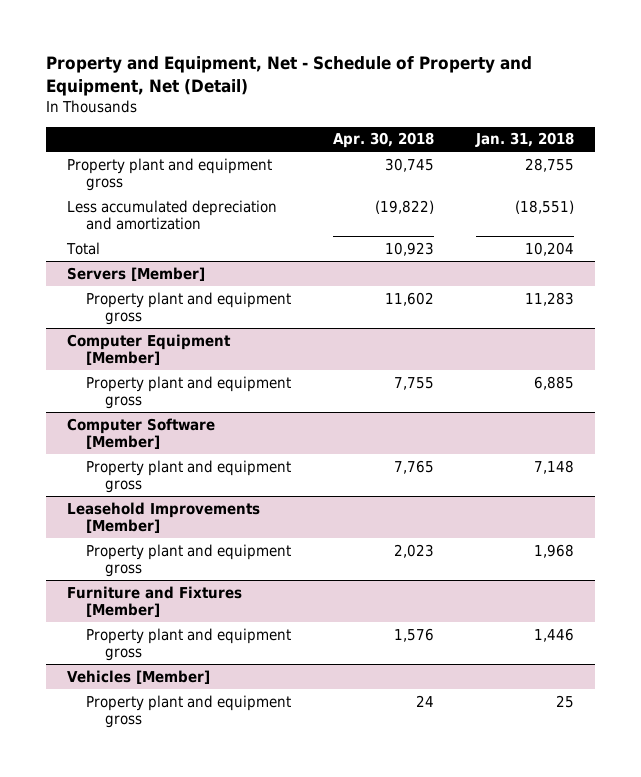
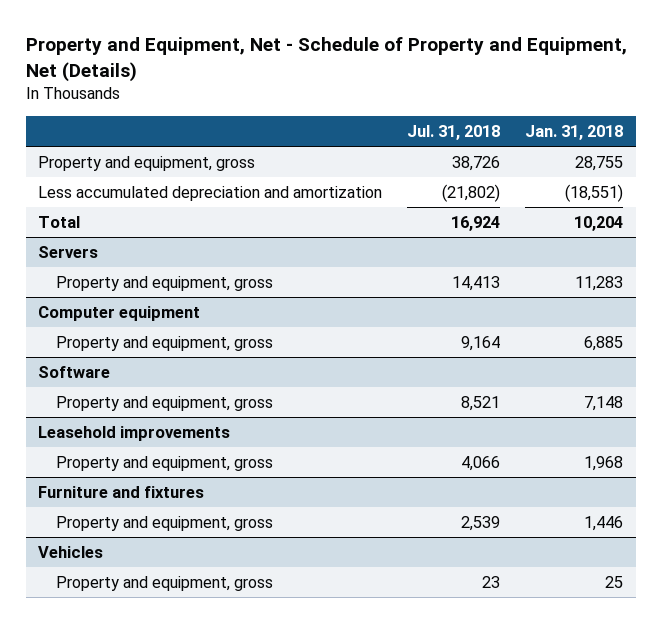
[46,55,533,96] Property and Equipment, Net - Schedule of Property and Equipment, Net (Detail) -> [25,37,627,82] Property and Equipment, Net - Schedule of Property and Equipment, Net (Details)
[333,132,435,149] Apr. 30, 2018 -> none
none -> [407,124,501,140] Jul. 31, 2018
[67,157,273,192] Property plant and equipment gross -> [38,155,256,171] Property and equipment, gross
[67,266,206,281] Servers [Member] -> [38,245,99,258] Servers
[86,291,292,326] Property plant and equipment gross -> [56,275,274,291] Property and equipment, gross
[67,333,232,366] Computer Equipment [Member] -> [38,305,201,321] Computer equipment
[86,375,292,410] Property plant and equipment gross -> [56,335,274,351] Property and equipment, gross
[67,417,216,450] Computer Software [Member] -> [38,365,111,378] Software
[86,459,292,494] Property plant and equipment gross -> [56,395,274,411] Property and equipment, gross
[67,501,261,534] Leasehold Improvements [Member] -> [38,425,231,441] Leasehold improvements
[86,543,292,578] Property plant and equipment gross -> [56,455,274,471] Property and equipment, gross
[67,585,243,618] Furniture and Fixtures [Member] -> [38,485,205,498] Furniture and fixtures
[86,627,292,662] Property plant and equipment gross -> [56,515,274,531] Property and equipment, gross
[67,669,211,684] Vehicles [Member] -> [38,545,104,558] Vehicles
[86,694,292,729] Property plant and equipment gross -> [56,575,274,591] Property and equipment, gross

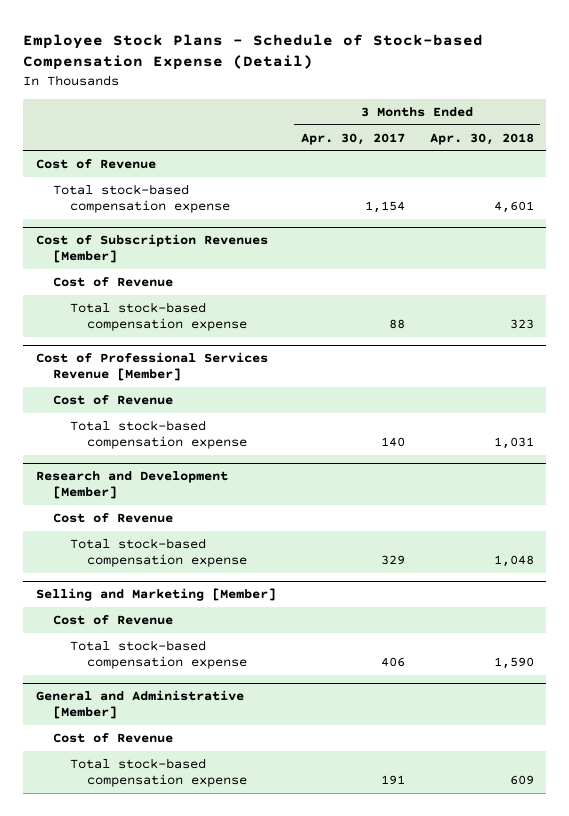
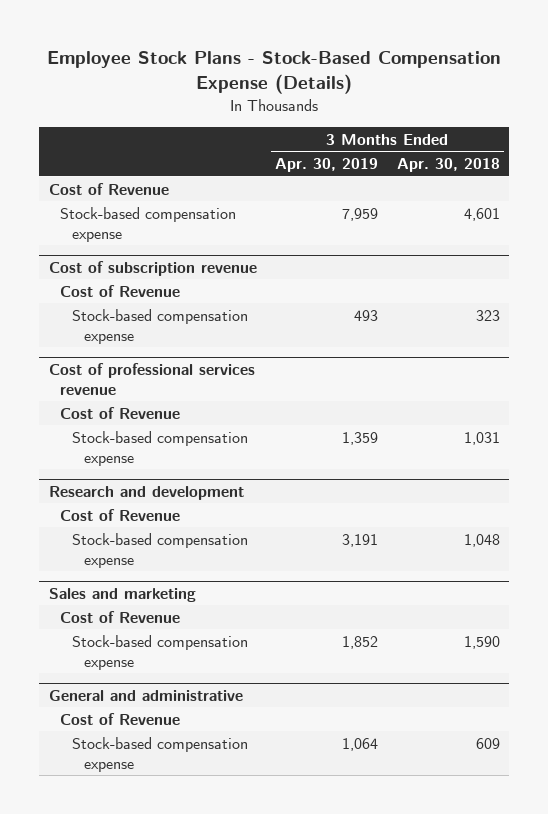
[23,33,484,71] Employee Stock Plans - Schedule of Stock-based Compensation Expense (Detail) -> [47,51,502,95] Employee Stock Plans - Stock-Based Compensation Expense (Details)
[300,132,405,145] Apr. 30, 2017 -> none
none -> [275,158,379,173] Apr. 30, 2019
[52,183,230,214] Total stock-based compensation expense -> [60,206,237,242] Stock-based compensation expense
[35,234,268,264] Cost of Subscription Revenues [Member] -> [48,260,257,276] Cost of subscription revenue
[69,301,247,332] Total stock-based compensation expense -> [71,308,248,344] Stock-based compensation expense
[35,352,268,382] Cost of Professional Services Revenue [Member] -> [48,362,255,395] Cost of professional services revenue
[69,419,247,450] Total stock-based compensation expense -> [71,430,248,466] Stock-based compensation expense
[35,471,228,500] Research and Development [Member] -> [48,485,244,500] Research and development
[69,537,247,568] Total stock-based compensation expense -> [71,532,248,568] Stock-based compensation expense
[35,588,276,602] Selling and Marketing [Member] -> [48,587,196,602] Sales and marketing
[69,639,247,670] Total stock-based compensation expense -> [71,634,248,670] Stock-based compensation expense
[35,690,244,720] General and Administrative [Member] -> [48,689,243,701] General and administrative
[69,757,247,788] Total stock-based compensation expense -> [71,736,248,772] Stock-based compensation expense

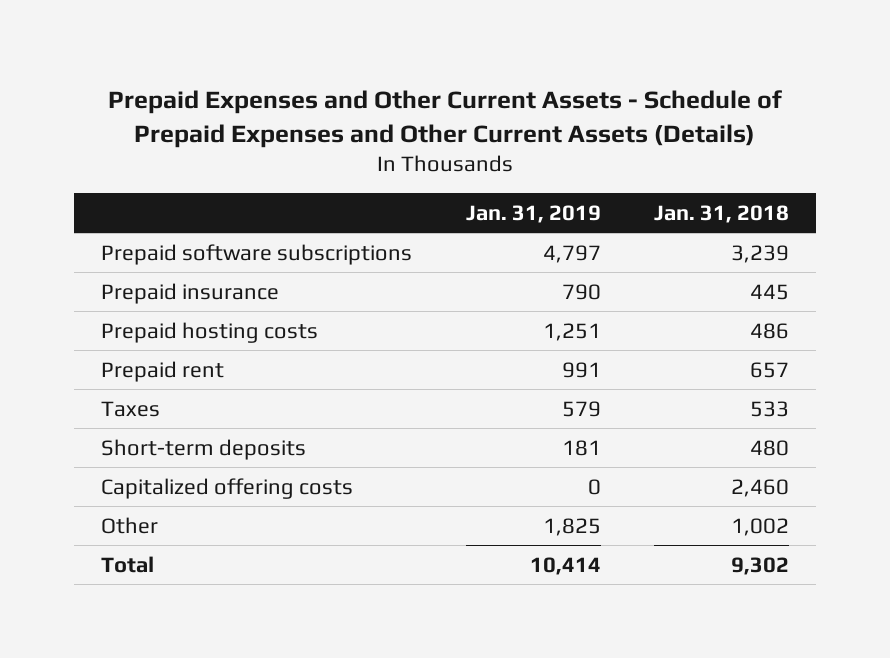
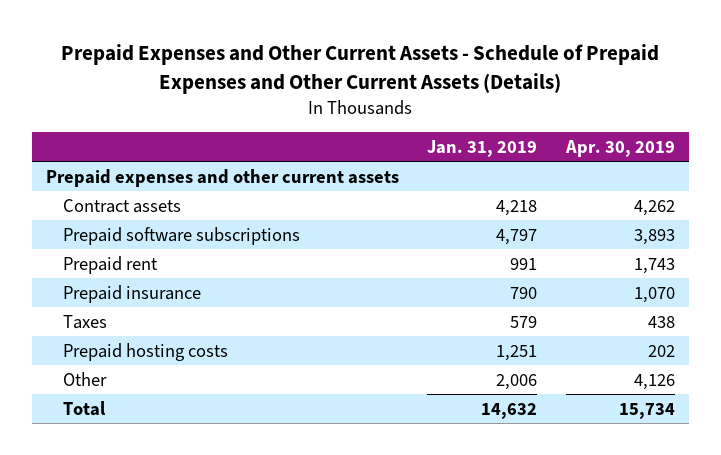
[654,204,790,223] Jan. 31, 2018 -> none
none -> [564,139,675,157] Apr. 30, 2019
none -> [45,168,399,187] Prepaid expenses and other current assets
none -> [63,198,182,213] Contract assets
[101,282,280,304] Prepaid insurance -> [63,284,202,303] Prepaid insurance
[101,438,307,460] Short-term deposits -> none
[101,477,354,499] Capitalized offering costs -> none
[101,321,319,343] Prepaid hosting costs -> [63,342,229,361] Prepaid hosting costs
[542,517,601,536] 1,825 -> [496,373,538,390] 2,006
[529,556,601,575] 10,414 -> [481,402,538,419] 14,632

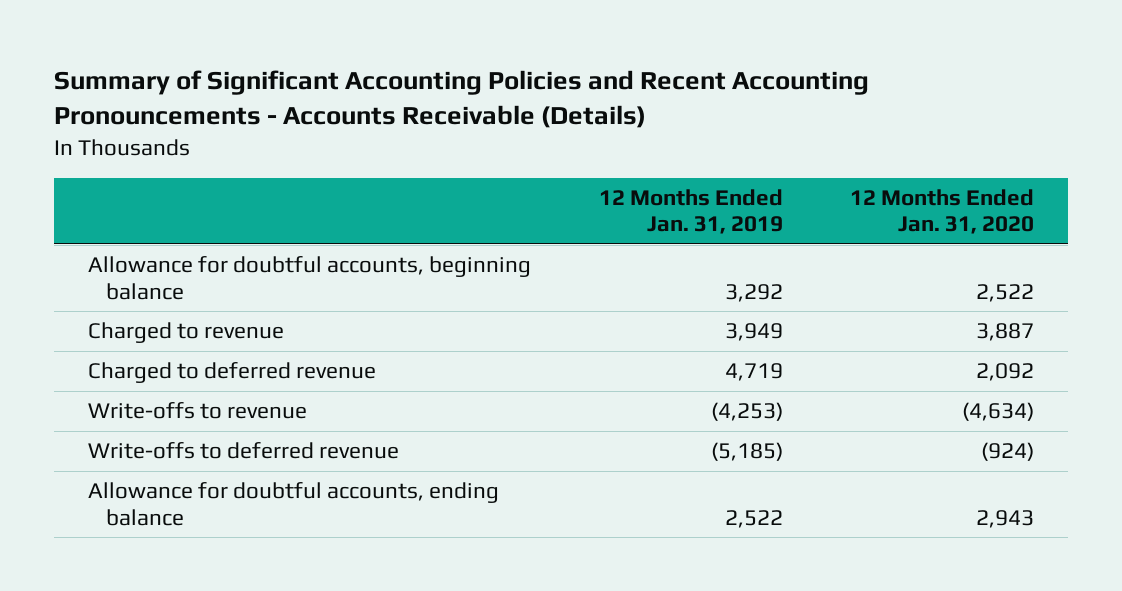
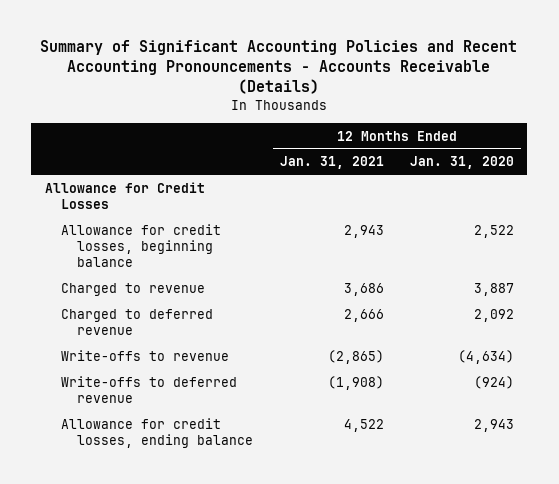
[598,188,783,235] 12 Months Ended Jan. 31, 2019 -> none
none -> [279,156,384,170] Jan. 31, 2021
none -> [44,181,205,209] Allowance for Credit Losses
[87,256,531,300] Allowance for doubtful accounts, beginning balance -> [60,223,221,267] Allowance for credit losses, beginning balance
[87,482,499,526] Allowance for doubtful accounts, ending balance -> [60,417,254,448] Allowance for credit losses, ending balance

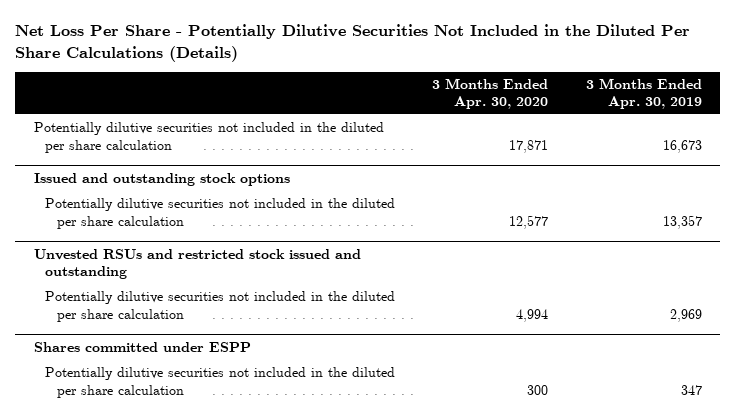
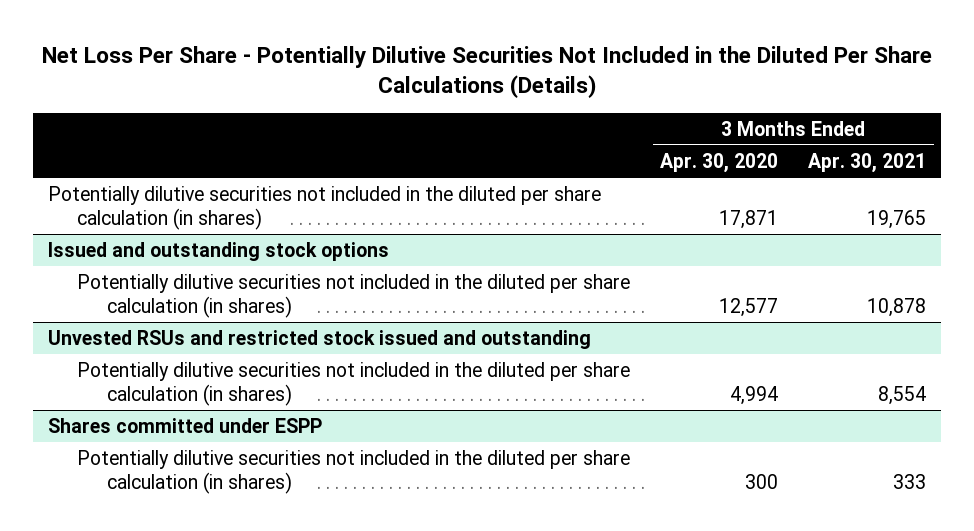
[585,77,702,110] 3 Months Ended Apr. 30, 2019 -> none
none -> [808,152,927,173] Apr. 30, 2021
[33,122,384,153] Potentially dilutive securities not included in the diluted per share calculation -> [47,185,601,230] Potentially dilutive securities not included in the diluted per share calculation (in shares)
[45,198,396,229] Potentially dilutive securities not included in the diluted per share calculation -> [77,273,631,318] Potentially dilutive securities not included in the diluted per share calculation (in shares)
[45,291,396,322] Potentially dilutive securities not included in the diluted per share calculation -> [77,361,631,406] Potentially dilutive securities not included in the diluted per share calculation (in shares)
[45,367,396,398] Potentially dilutive securities not included in the diluted per share calculation -> [77,449,631,494] Potentially dilutive securities not included in the diluted per share calculation (in shares)

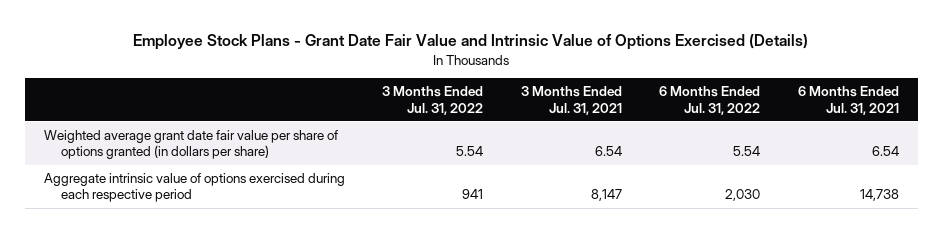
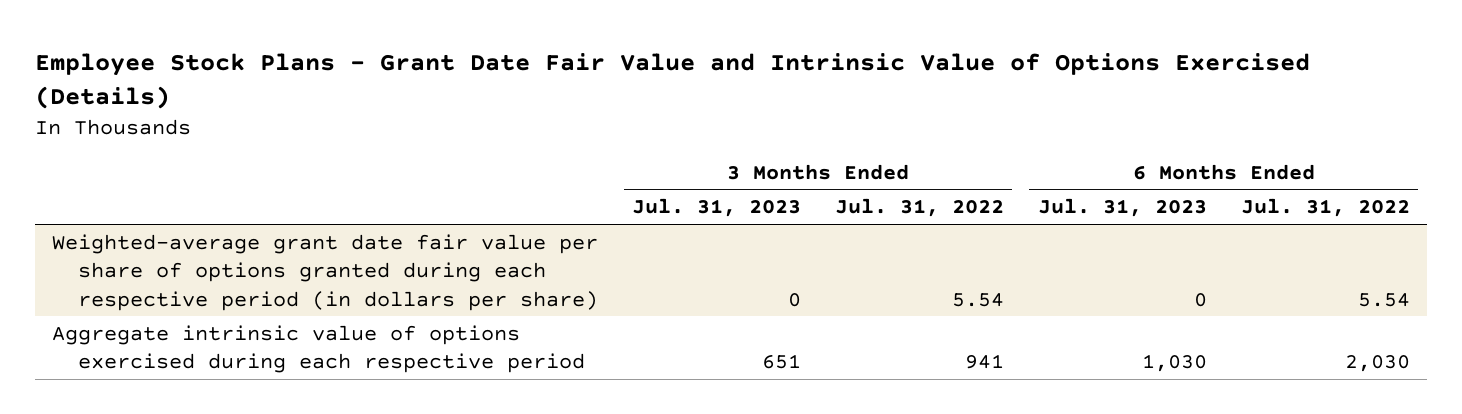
[520,86,622,115] 3 Months Ended Jul. 31, 2021 -> none
[797,86,899,115] 6 Months Ended Jul. 31, 2021 -> none
none -> [632,198,802,218] Jul. 31, 2023
none -> [1037,198,1207,218] Jul. 31, 2023
[43,130,338,160] Weighted average grant date fair value per share of options granted (in dollars per share) -> [52,233,599,311] Weighted-average grant date fair value per share of options granted during each respective period (in dollars per share)

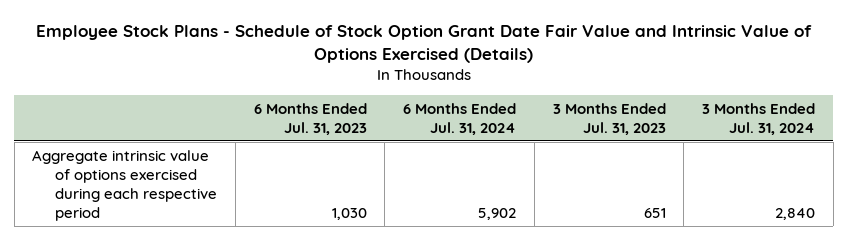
[35,52,1311,109] Employee Stock Plans - Grant Date Fair Value and Intrinsic Value of Options Exercised (Details) -> [35,25,812,64] Employee Stock Plans - Schedule of Stock Option Grant Date Fair Value and Intrinsic Value of Options Exercised (Details)
[835,198,1005,218] Jul. 31, 2022 -> none
[1240,198,1410,218] Jul. 31, 2022 -> none
none -> [403,102,517,135] 6 Months Ended Jul. 31, 2024
none -> [702,102,816,135] 3 Months Ended Jul. 31, 2024
[52,233,599,311] Weighted-average grant date fair value per share of options granted during each respective period (in dollars per share) -> none

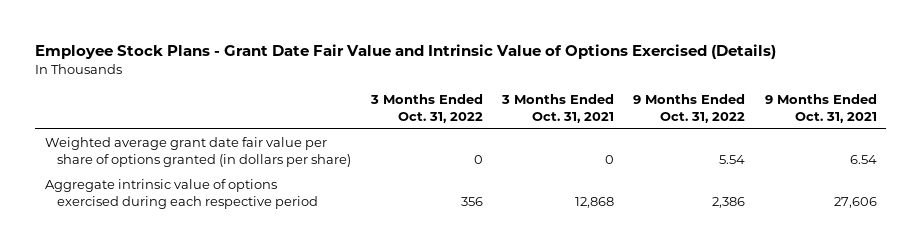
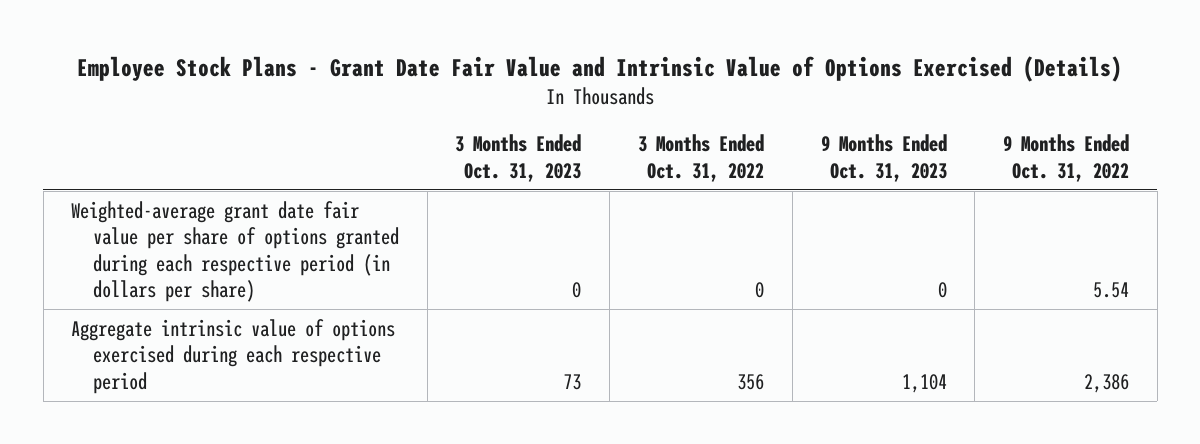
[500,94,614,123] 3 Months Ended Oct. 31, 2021 -> none
[764,94,877,123] 9 Months Ended Oct. 31, 2021 -> none
none -> [455,134,582,182] 3 Months Ended Oct. 31, 2023
none -> [820,134,947,182] 9 Months Ended Oct. 31, 2023
[45,137,352,167] Weighted average grant date fair value per share of options granted (in dollars per share) -> [71,200,399,302] Weighted-average grant date fair value per share of options granted during each respective period (in dollars per share)

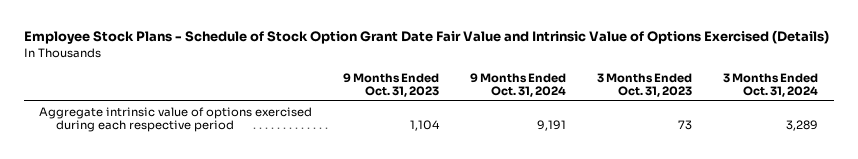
[77,55,1123,82] Employee Stock Plans - Grant Date Fair Value and Intrinsic Value of Options Exercised (Details) -> [23,30,829,45] Employee Stock Plans - Schedule of Stock Option Grant Date Fair Value and Intrinsic Value of Options Exercised (Details)
[637,134,764,182] 3 Months Ended Oct. 31, 2022 -> none
[1003,134,1130,182] 9 Months Ended Oct. 31, 2022 -> none
none -> [470,72,567,98] 9 Months Ended Oct. 31, 2024
none -> [723,72,819,98] 3 Months Ended Oct. 31, 2024
[71,200,399,302] Weighted-average grant date fair value per share of options granted during each respective period (in dollars per share) -> none

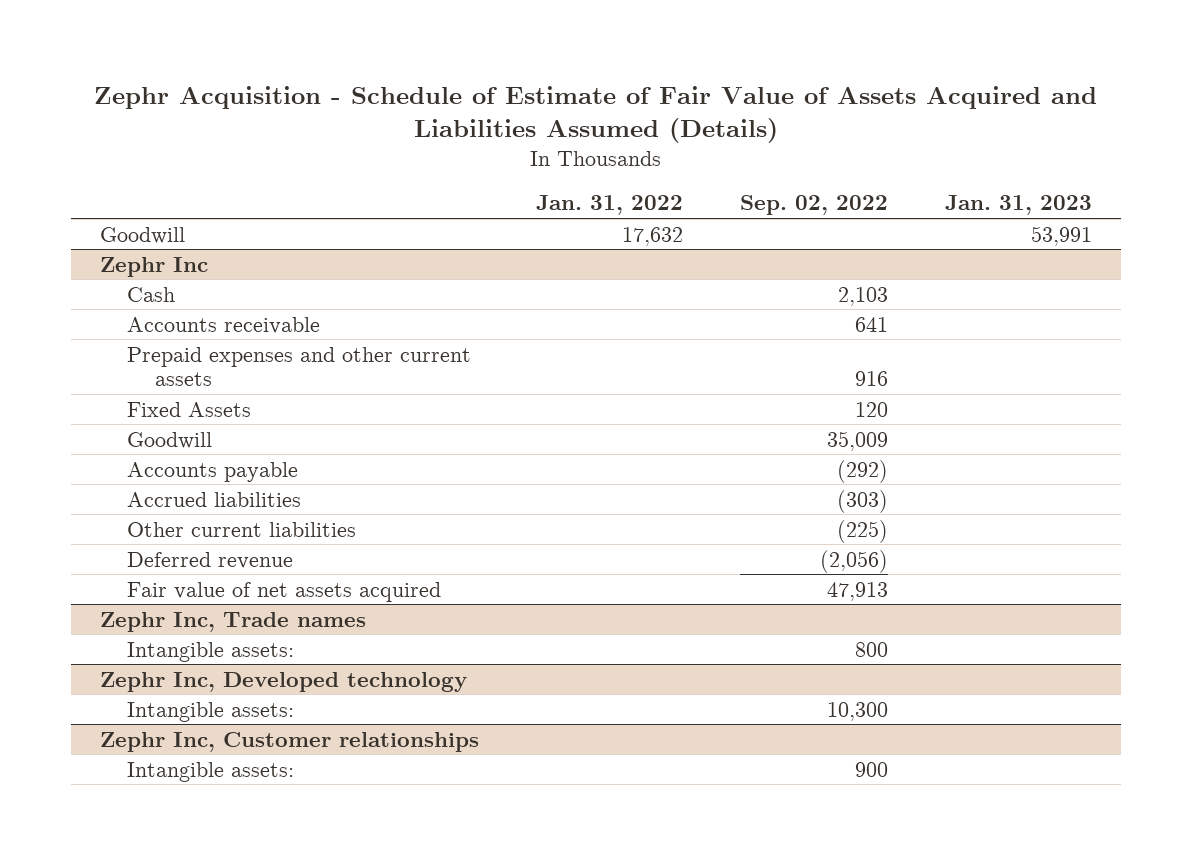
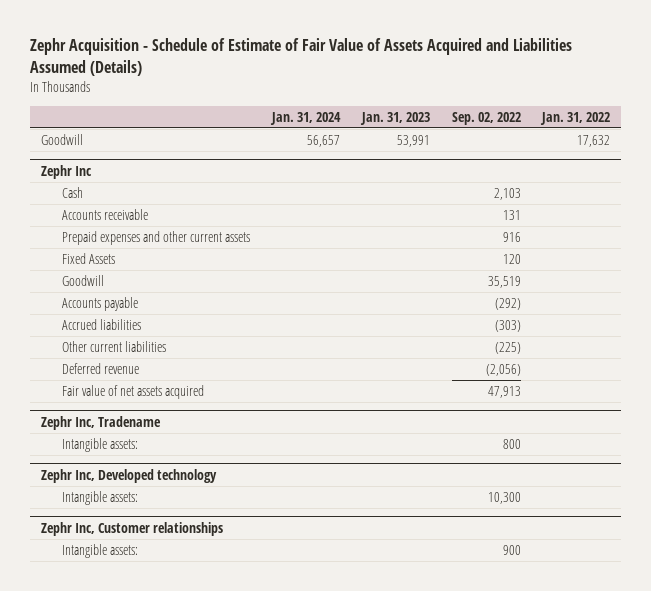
none -> [269,111,341,125] Jan. 31, 2024
[855,316,889,332] 641 -> [502,210,521,221] 131
[827,430,889,451] 35,009 -> [487,276,521,289] 35,519
[99,611,366,632] Zephr Inc, Trade names -> none
none -> [40,415,161,430] Zephr Inc, Tradename

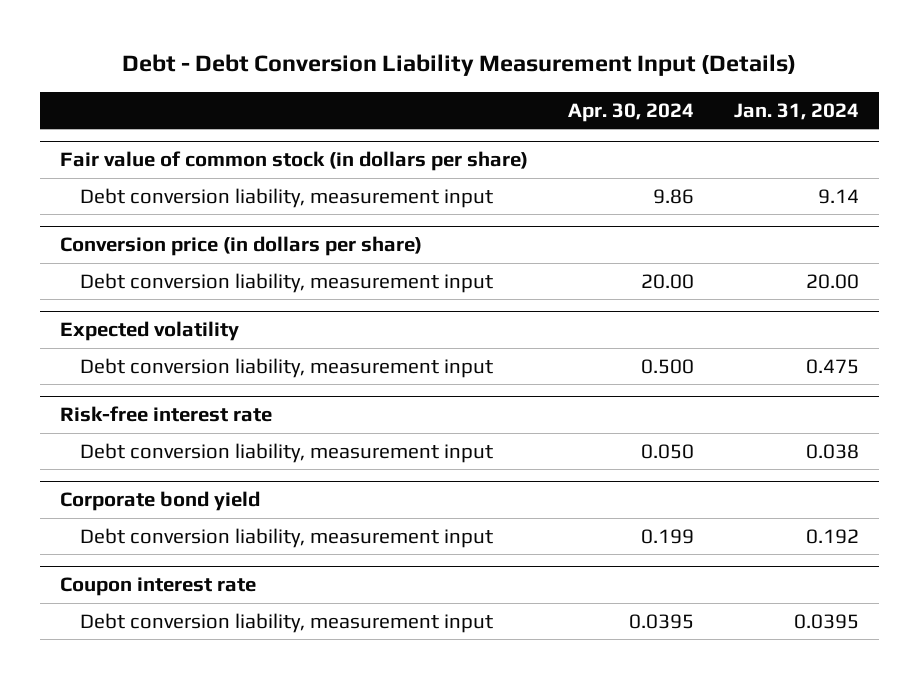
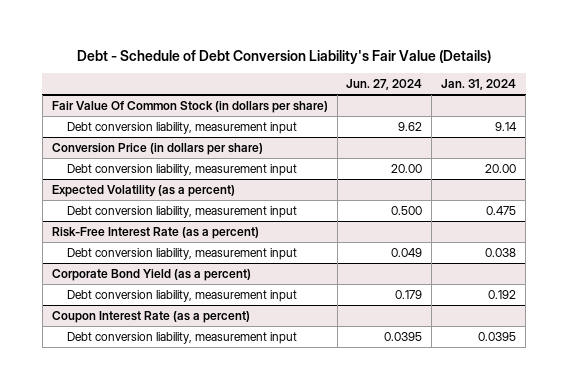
[122,54,797,77] Debt - Debt Conversion Liability Measurement Input (Details) -> [76,50,491,65] Debt - Schedule of Debt Conversion Liability's Fair Value (Details)
[567,102,694,122] Apr. 30, 2024 -> none
none -> [346,79,423,91] Jun. 27, 2024
[59,151,528,172] Fair value of common stock (in dollars per share) -> [51,100,328,113] Fair Value Of Common Stock (in dollars per share)
[59,236,422,257] Conversion price (in dollars per share) -> [51,142,263,155] Conversion Price (in dollars per share)
[59,321,239,342] Expected volatility -> [51,184,235,197] Expected Volatility (as a percent)
[59,406,272,423] Risk-free interest rate -> [51,226,259,239] Risk-Free Interest Rate (as a percent)
[59,491,260,512] Corporate bond yield -> [51,268,251,281] Corporate Bond Yield (as a percent)
[59,577,256,597] Coupon interest rate -> [51,310,250,323] Coupon Interest Rate (as a percent)

